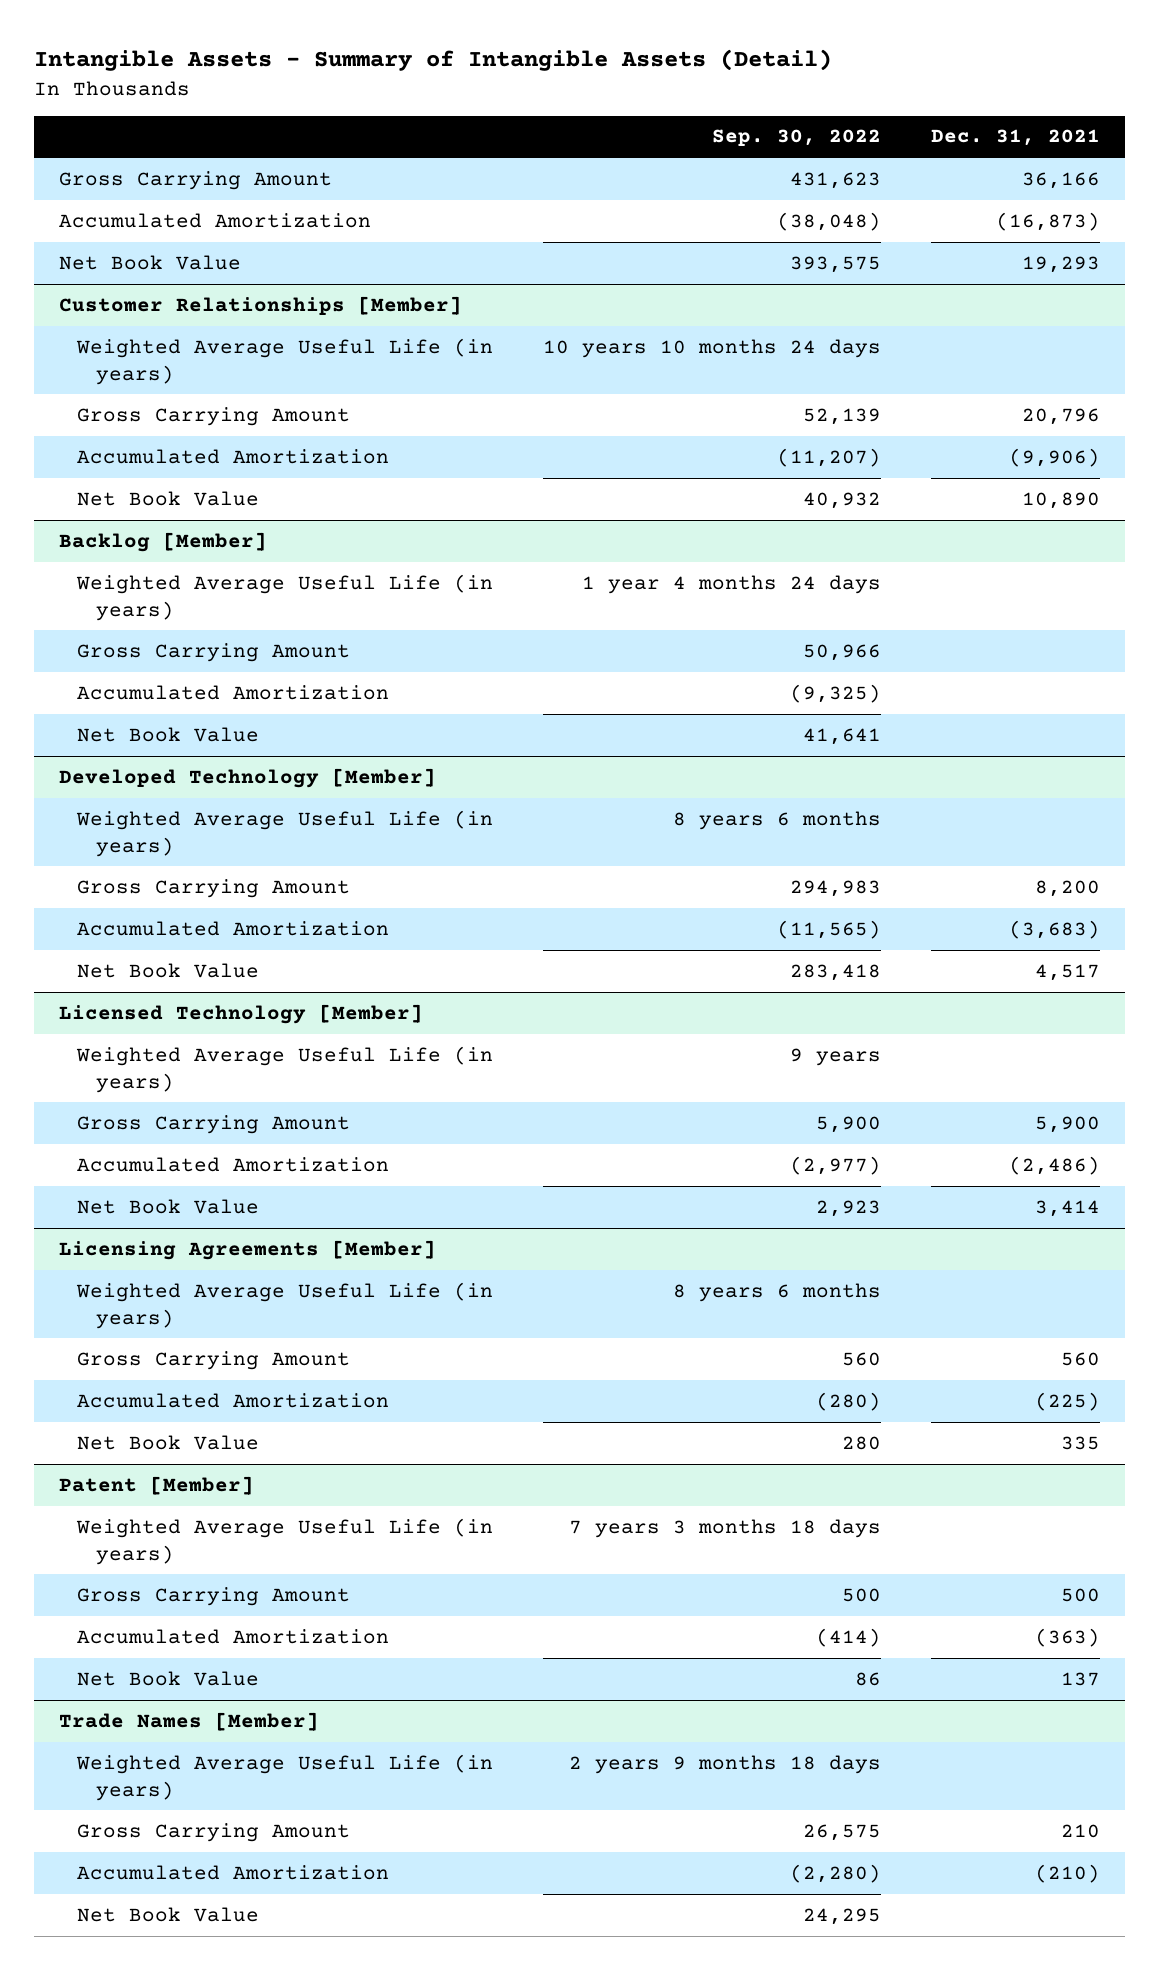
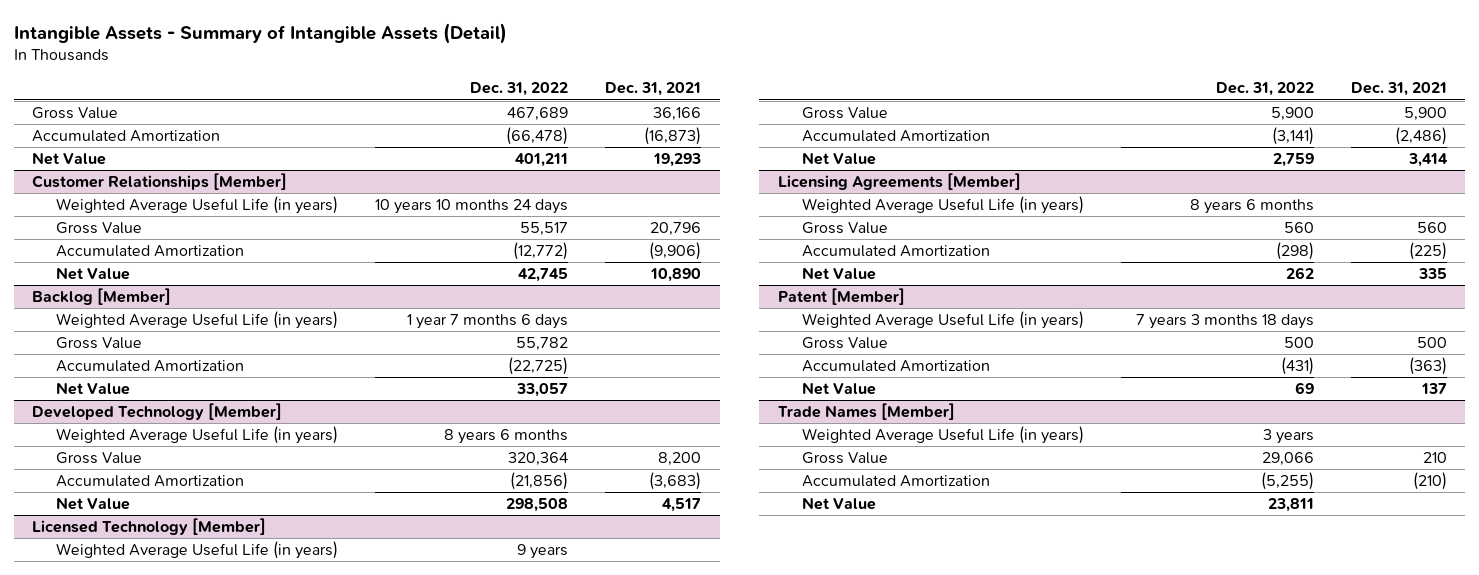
[712,129,882,147] Sep. 30, 2022 -> none
none -> [470,82,569,97] Dec. 31, 2022
[58,170,332,190] Gross Carrying Amount -> [32,107,119,120] Gross Value
[58,254,241,270] Net Book Value -> [32,152,107,166] Net Value
[77,406,351,426] Gross Carrying Amount -> [56,222,143,235] Gross Value
[77,490,260,506] Net Book Value -> [56,267,131,281] Net Value
[77,642,351,662] Gross Carrying Amount -> [56,337,143,350] Gross Value
[77,726,260,742] Net Book Value -> [56,382,131,396] Net Value
[77,878,351,898] Gross Carrying Amount -> [56,452,143,465] Gross Value
[77,962,260,978] Net Book Value -> [56,497,131,511] Net Value
[77,1114,351,1134] Gross Carrying Amount -> [801,107,888,120] Gross Value
[77,1198,260,1214] Net Book Value -> [801,152,876,166] Net Value
[77,1350,351,1370] Gross Carrying Amount -> [801,222,888,235] Gross Value
[77,1434,260,1450] Net Book Value -> [801,267,876,281] Net Value
[77,1586,351,1606] Gross Carrying Amount -> [801,337,888,350] Gross Value
[77,1670,260,1686] Net Book Value -> [801,382,876,396] Net Value
[77,1822,351,1842] Gross Carrying Amount -> [801,452,888,465] Gross Value
[77,1906,260,1922] Net Book Value -> [801,497,876,511] Net Value

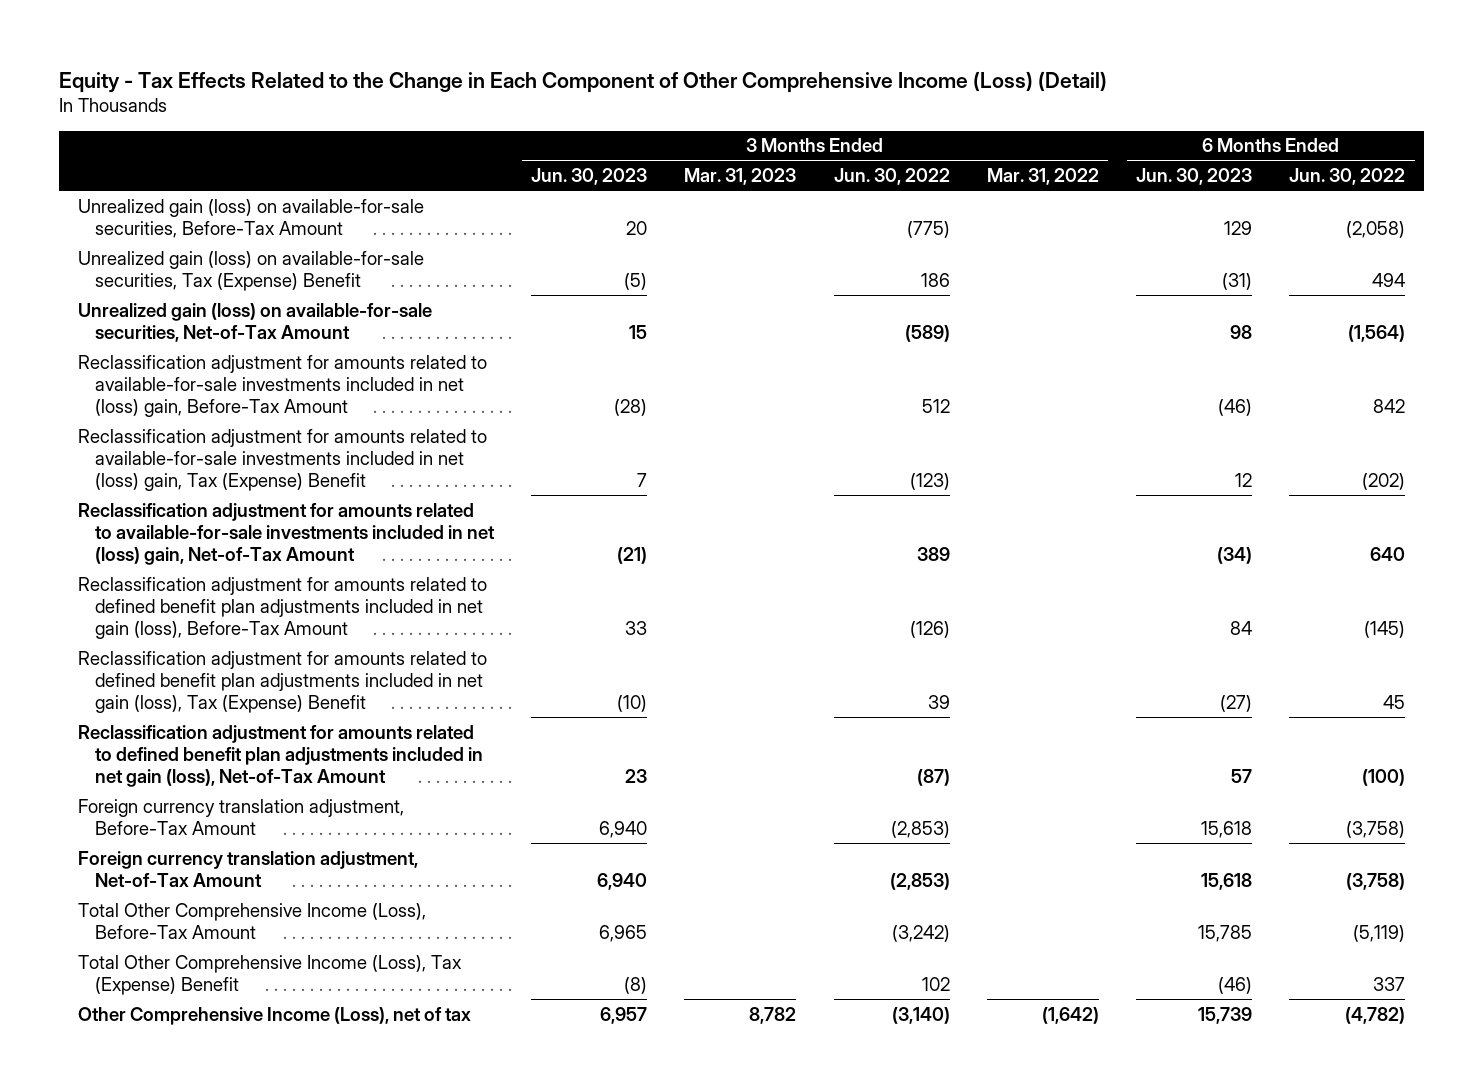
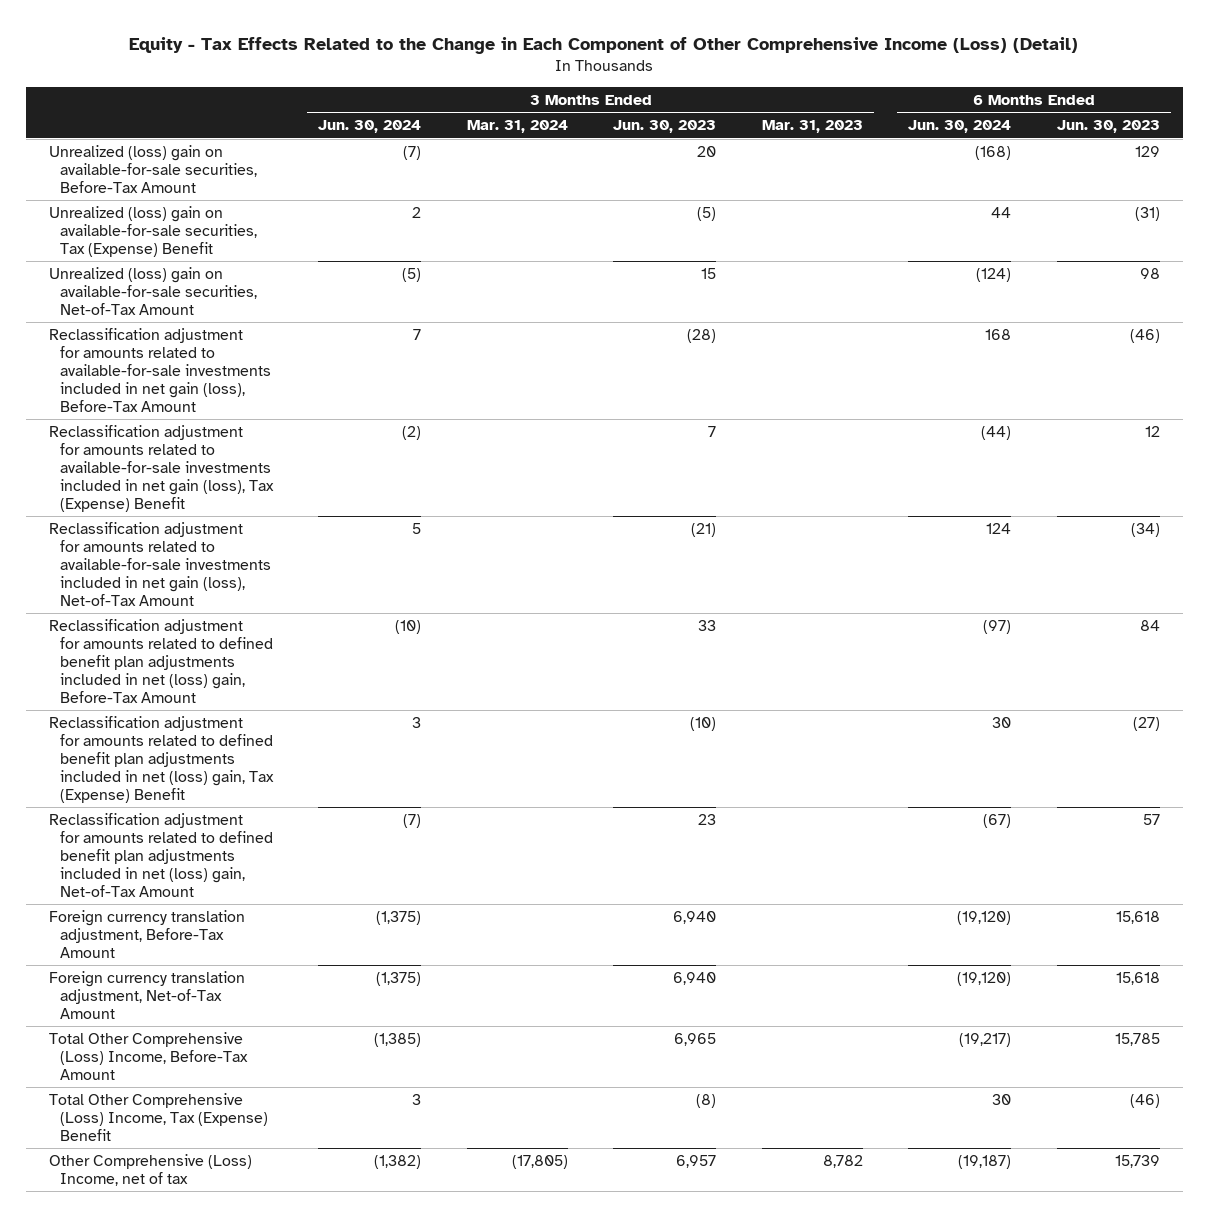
[833,168,950,186] Jun. 30, 2022 -> none
[986,168,1099,186] Mar. 31, 2022 -> none
[1289,168,1406,186] Jun. 30, 2022 -> none
none -> [318,120,422,134] Jun. 30, 2024
none -> [466,120,568,134] Mar. 31, 2024
none -> [908,120,1012,134] Jun. 30, 2024
[78,198,425,238] Unrealized gain (loss) on available-for-sale securities, Before-Tax Amount -> [48,144,257,193] Unrealized (loss) gain on available-for-sale securities, Before-Tax Amount
[78,250,425,291] Unrealized gain (loss) on available-for-sale securities, Tax (Expense) Benefit -> [48,205,257,257] Unrealized (loss) gain on available-for-sale securities, Tax (Expense) Benefit
[78,302,433,342] Unrealized gain (loss) on available-for-sale securities, Net-of-Tax Amount -> [48,266,257,315] Unrealized (loss) gain on available-for-sale securities, Net-of-Tax Amount
[78,354,488,417] Reclassification adjustment for amounts related to available-for-sale investments included in net (loss) gain, Before-Tax Amount -> [48,327,271,412] Reclassification adjustment for amounts related to available-for-sale investments included in net gain (loss), Before-Tax Amount
[78,428,488,491] Reclassification adjustment for amounts related to available-for-sale investments included in net (loss) gain, Tax (Expense) Benefit -> [48,424,274,512] Reclassification adjustment for amounts related to available-for-sale investments included in net gain (loss), Tax (Expense) Benefit
[78,502,495,565] Reclassification adjustment for amounts related to available-for-sale investments included in net (loss) gain, Net-of-Tax Amount -> [48,521,271,606] Reclassification adjustment for amounts related to available-for-sale investments included in net gain (loss), Net-of-Tax Amount
[78,576,488,639] Reclassification adjustment for amounts related to defined benefit plan adjustments included in net gain (loss), Before-Tax Amount -> [48,618,273,703] Reclassification adjustment for amounts related to defined benefit plan adjustments included in net (loss) gain, Before-Tax Amount
[78,650,488,713] Reclassification adjustment for amounts related to defined benefit plan adjustments included in net gain (loss), Tax (Expense) Benefit -> [48,715,274,803] Reclassification adjustment for amounts related to defined benefit plan adjustments included in net (loss) gain, Tax (Expense) Benefit
[78,724,483,787] Reclassification adjustment for amounts related to defined benefit plan adjustments included in net gain (loss), Net-of-Tax Amount -> [48,812,273,897] Reclassification adjustment for amounts related to defined benefit plan adjustments included in net (loss) gain, Net-of-Tax Amount
[78,902,427,939] Total Other Comprehensive Income (Loss), Before-Tax Amount -> [48,1031,248,1080] Total Other Comprehensive (Loss) Income, Before-Tax Amount
[78,954,463,995] Total Other Comprehensive Income (Loss), Tax (Expense) Benefit -> [48,1092,268,1141] Total Other Comprehensive (Loss) Income, Tax (Expense) Benefit
[78,1006,472,1025] Other Comprehensive Income (Loss), net of tax -> [48,1153,252,1186] Other Comprehensive (Loss) Income, net of tax

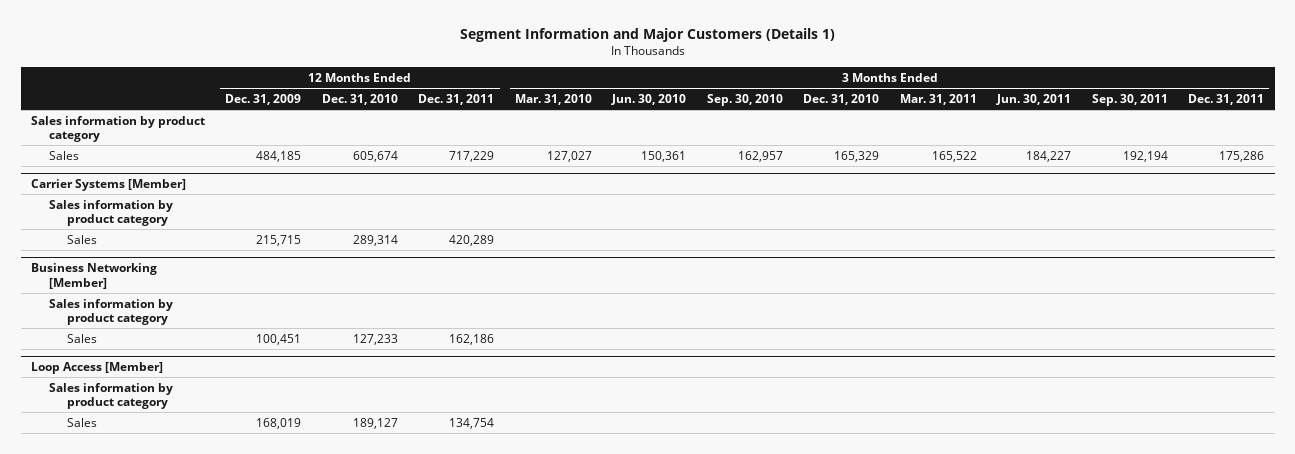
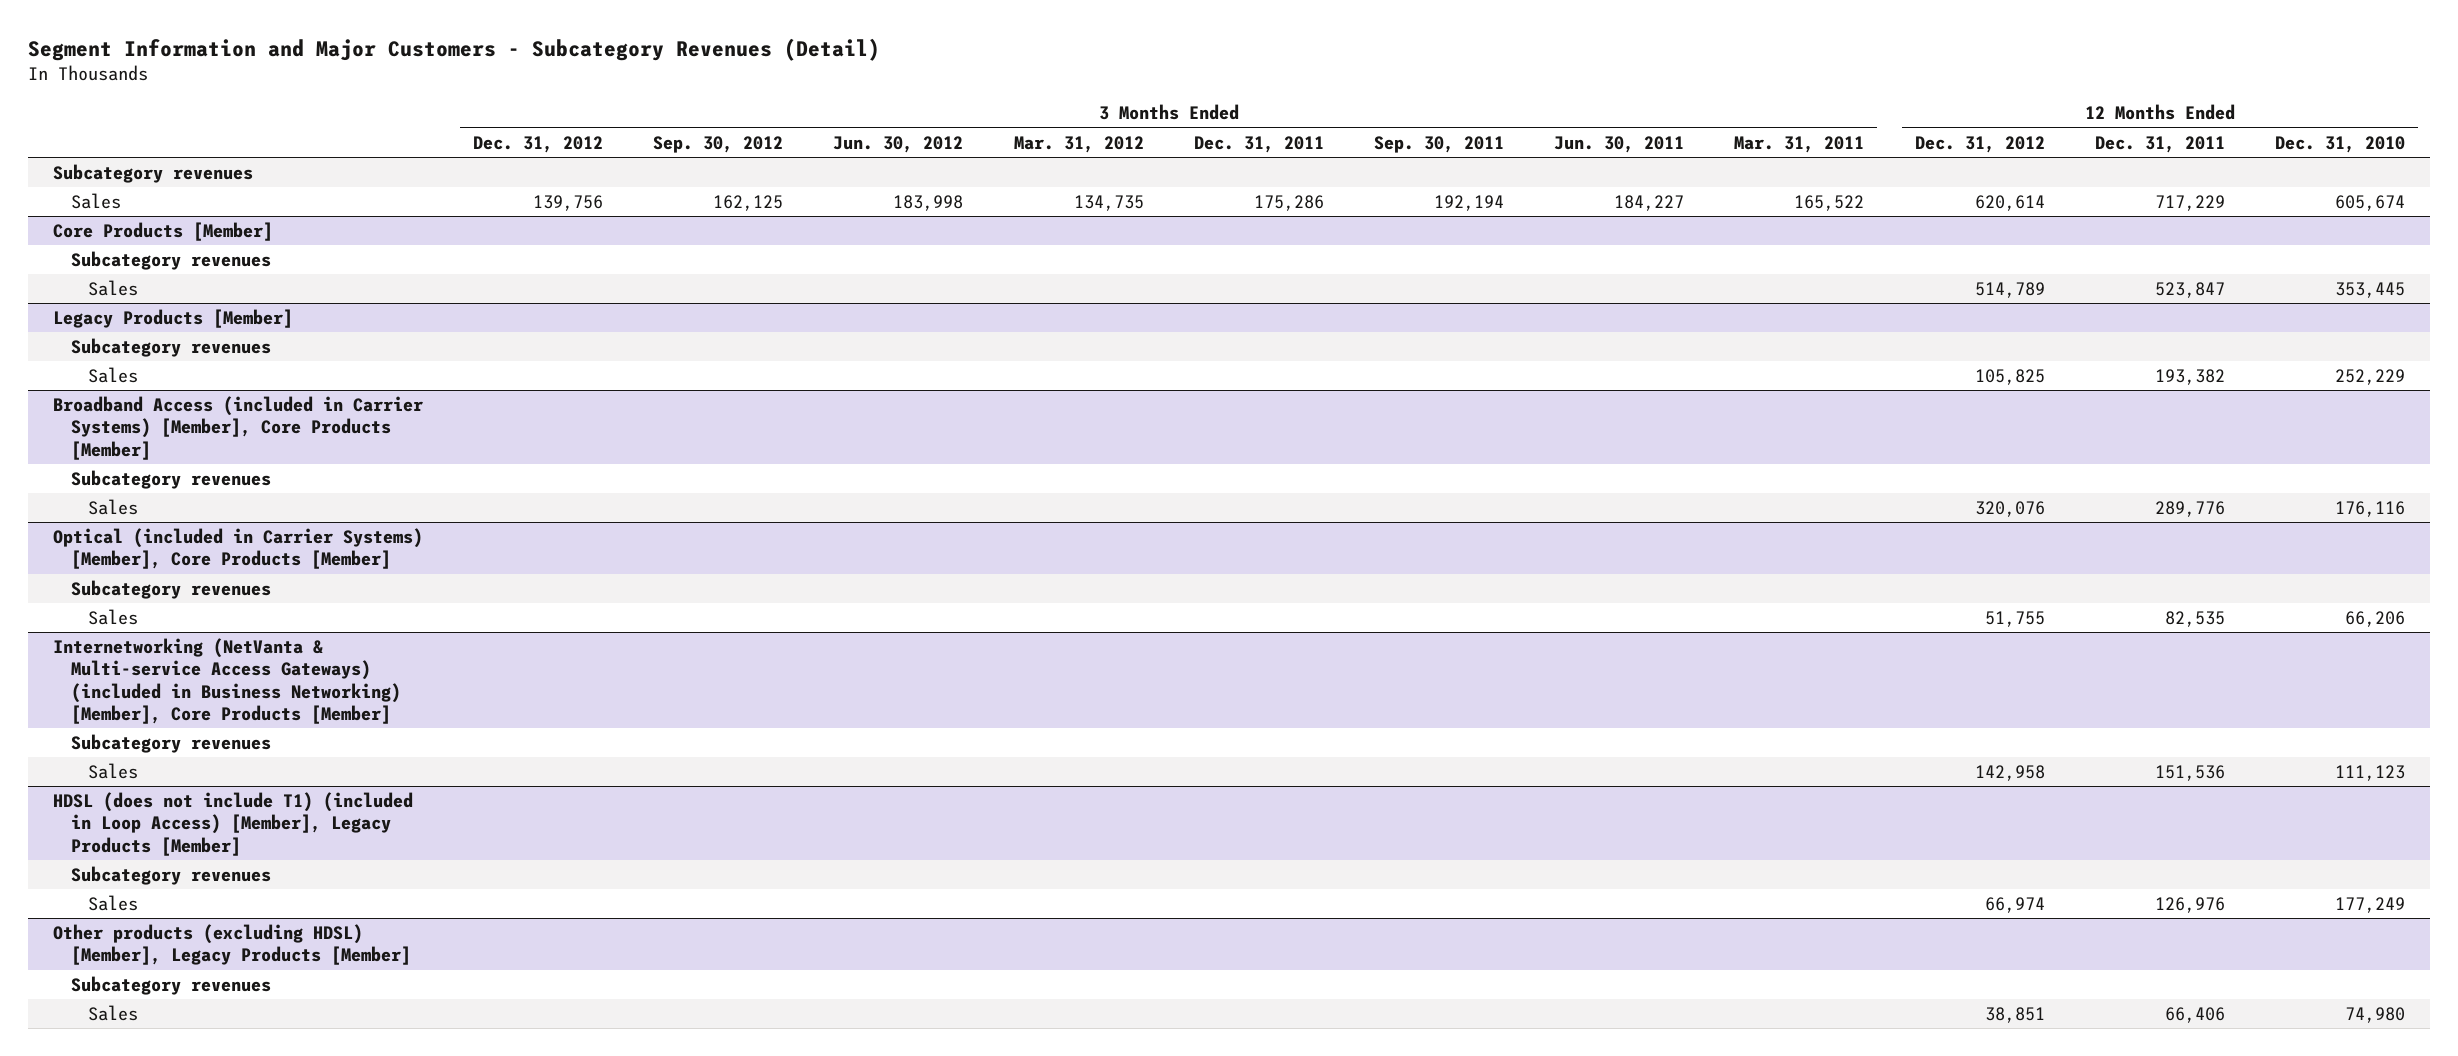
[459,28,835,43] Segment Information and Major Customers (Details 1) -> [27,37,880,61] Segment Information and Major Customers - Subcategory Revenues (Detail)
[225,93,302,105] Dec. 31, 2009 -> none
[514,93,592,105] Mar. 31, 2010 -> none
[611,93,687,105] Jun. 30, 2010 -> none
[706,93,783,106] Sep. 30, 2010 -> none
[803,93,880,105] Dec. 31, 2010 -> none
none -> [472,135,603,153] Dec. 31, 2012
none -> [653,135,784,153] Sep. 30, 2012
none -> [833,135,964,153] Jun. 30, 2012
none -> [1013,135,1144,153] Mar. 31, 2012
none -> [1914,135,2045,153] Dec. 31, 2012
[30,115,205,143] Sales information by product category -> none
none -> [52,164,253,184] Subcategory revenues
[30,178,186,191] Carrier Systems [Member] -> none
[48,199,173,227] Sales information by product category -> none
[30,262,157,289] Business Networking [Member] -> none
[48,298,173,326] Sales information by product category -> none
[30,361,163,374] Loop Access [Member] -> none
[48,382,173,410] Sales information by product category -> none
none -> [52,222,273,242] Core Products [Member]
none -> [70,251,271,271] Subcategory revenues
[352,234,398,246] 289,314 -> [2335,282,2406,299] 353,445
[449,234,495,246] 420,289 -> [2154,282,2225,299] 523,847
none -> [52,309,293,329] Legacy Products [Member]
none -> [70,338,271,358] Subcategory revenues
[352,333,398,345] 127,233 -> [2335,369,2406,386] 252,229
[449,333,495,345] 162,186 -> [2154,369,2225,386] 193,382
none -> [52,396,423,460] Broadband Access (included in Carrier Systems) [Member], Core Products [Member]
none -> [70,470,271,490] Subcategory revenues
[352,417,398,429] 189,127 -> [2335,501,2406,518] 176,116
[449,417,495,429] 134,754 -> [2154,501,2225,518] 289,776
none -> [52,528,423,570] Optical (included in Carrier Systems) [Member], Core Products [Member]
none -> [70,580,271,600] Subcategory revenues
none -> [88,609,139,626] Sales
none -> [52,638,401,724] Internetworking (NetVanta & Multi-service Access Gateways) (included in Business Networking) [Member], Core Products [Member]
none -> [70,734,271,754] Subcategory revenues
none -> [88,763,139,780] Sales
none -> [52,792,413,856] HDSL (does not include T1) (included in Loop Access) [Member], Legacy Products [Member]
none -> [70,866,271,886] Subcategory revenues
none -> [88,895,139,912] Sales
none -> [52,924,411,966] Other products (excluding HDSL) [Member], Legacy Products [Member]
none -> [70,976,271,996] Subcategory revenues
none -> [88,1005,139,1022] Sales

